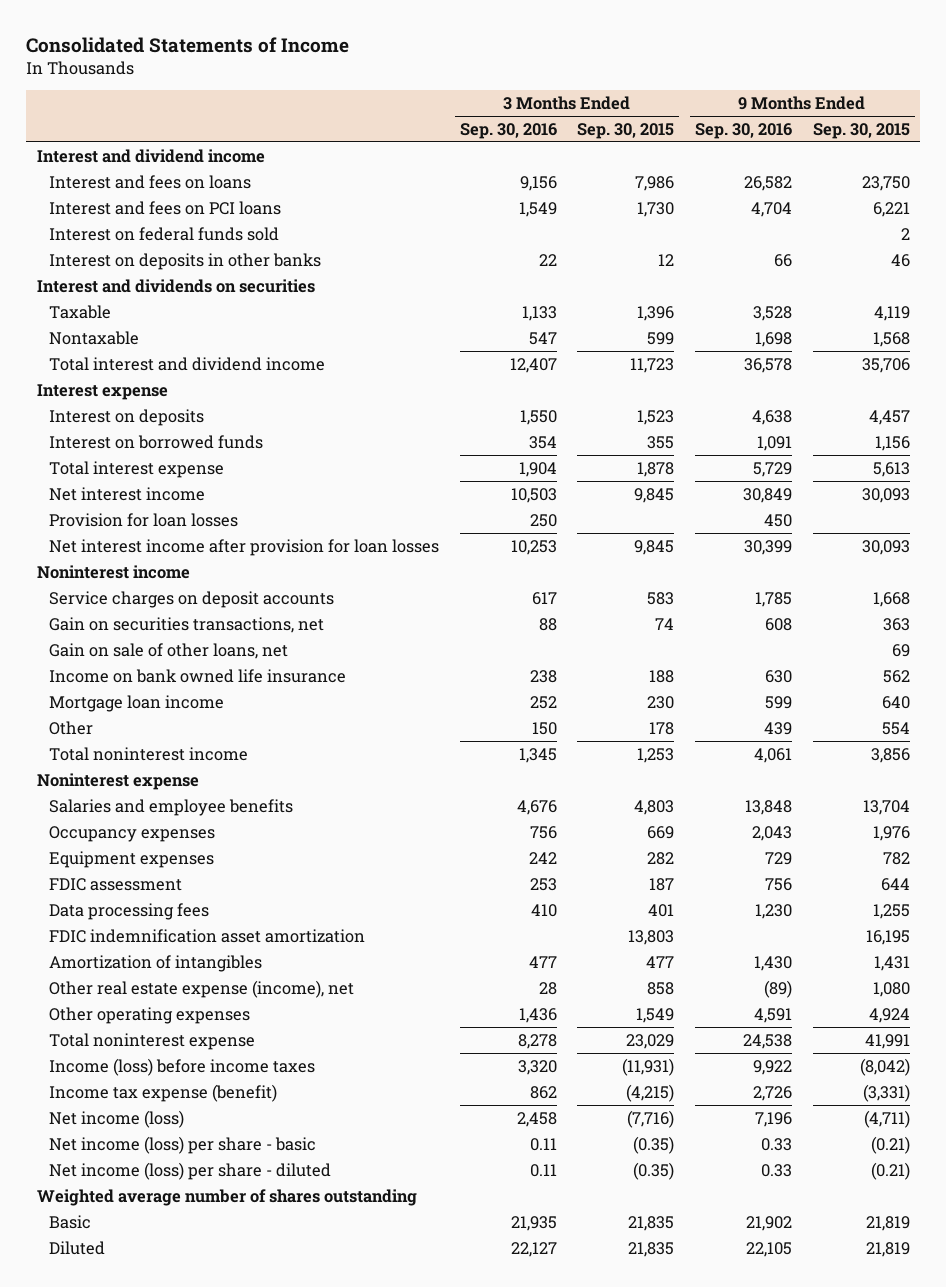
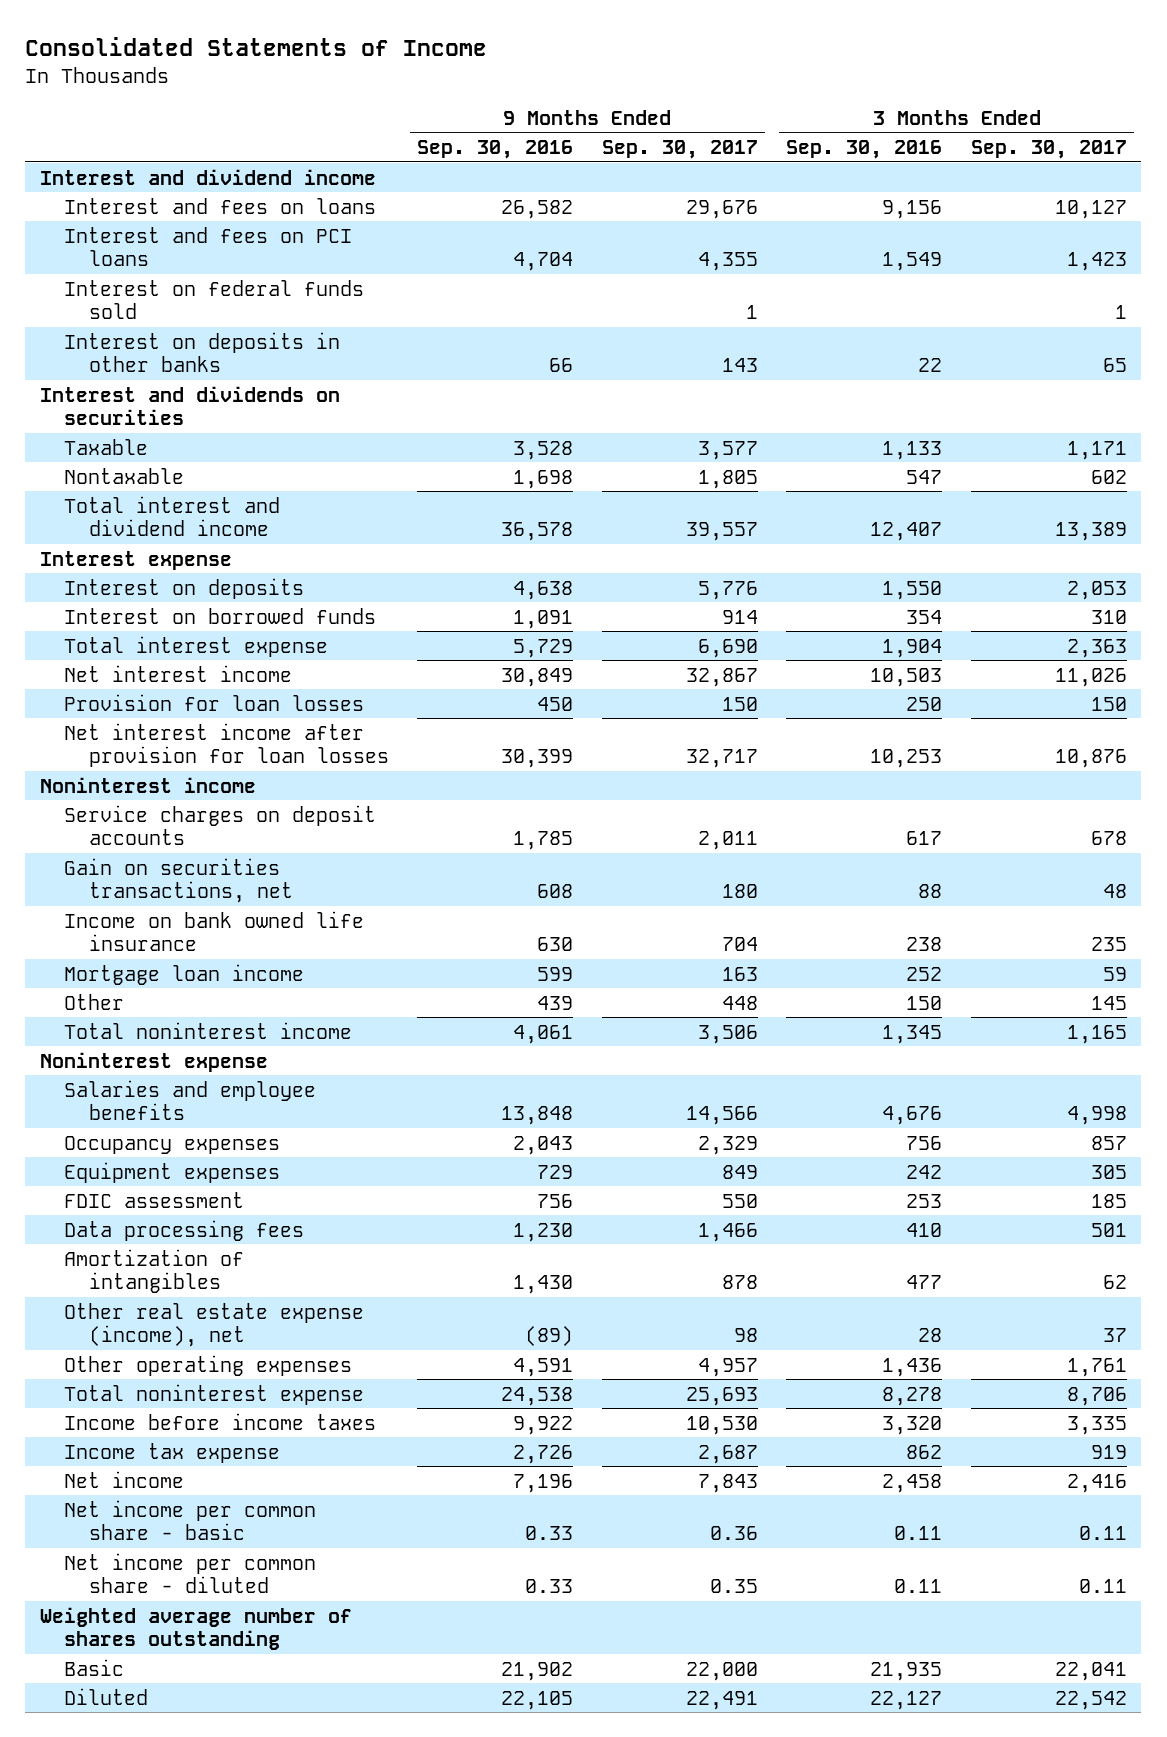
[577,122,675,139] Sep. 30, 2015 -> none
[812,122,910,139] Sep. 30, 2015 -> none
none -> [601,139,758,159] Sep. 30, 2017
none -> [971,139,1128,159] Sep. 30, 2017
[49,642,289,659] Gain on sale of other loans, net -> none
[49,928,366,943] FDIC indemnification asset amortization -> none
[49,1057,316,1076] Income (loss) before income taxes -> [64,1412,377,1430] Income before income taxes
[49,1083,278,1102] Income tax expense (benefit) -> [64,1442,281,1463] Income tax expense
[49,1109,185,1128] Net income (loss) -> [64,1470,185,1488] Net income
[49,1135,317,1154] Net income (loss) per share - basic -> [64,1499,317,1541] Net income per common share - basic
[49,1161,332,1180] Net income (loss) per share - diluted -> [64,1552,317,1594] Net income per common share - diluted

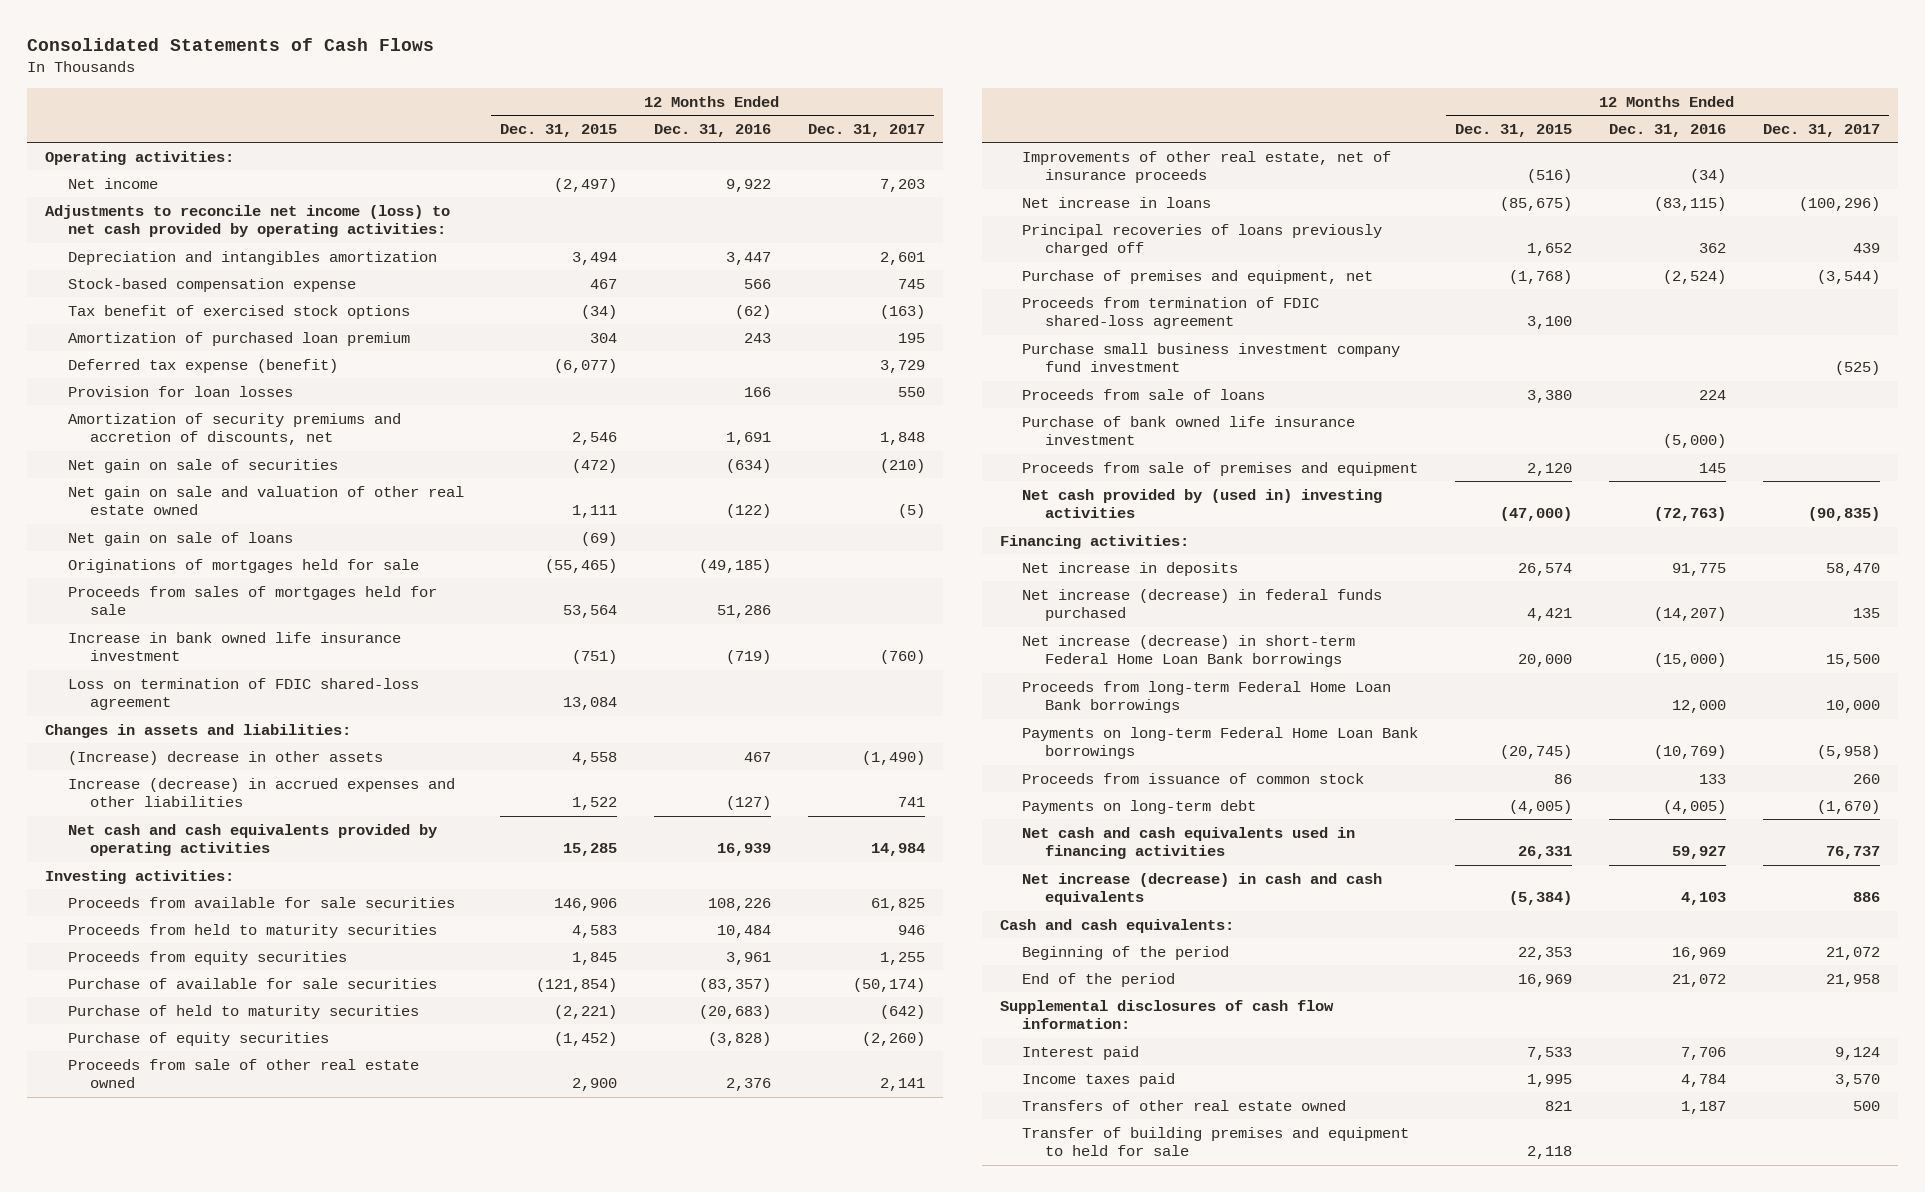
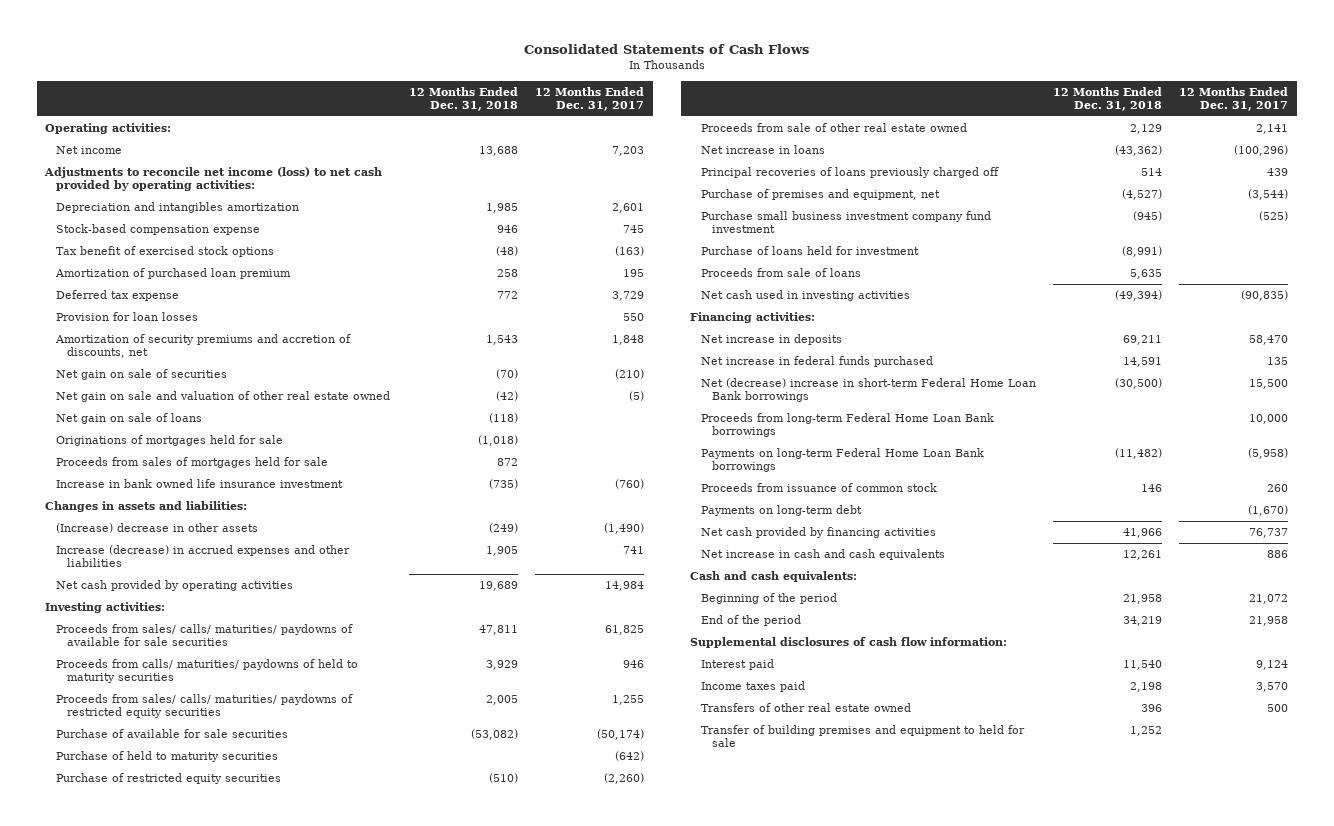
[500,123,618,137] Dec. 31, 2015 -> none
[653,123,771,137] Dec. 31, 2016 -> none
none -> [408,86,518,111] 12 Months Ended Dec. 31, 2018
[67,358,338,373] Deferred tax expense (benefit) -> [56,290,180,302] Deferred tax expense
[67,677,419,711] Loss on termination of FDIC shared-loss agreement -> none
[67,823,437,857] Net cash and cash equivalents provided by operating activities -> [56,580,294,592] Net cash provided by operating activities
[67,896,455,908] Proceeds from available for sale securities -> [56,624,354,647] Proceeds from sales/ calls/ maturities/ paydowns of available for sale securities
[67,923,437,938] Proceeds from held to maturity securities -> [56,659,359,684] Proceeds from calls/ maturities/ paydowns of held to maturity securities
[67,950,347,965] Proceeds from equity securities -> [56,694,354,719] Proceeds from sales/ calls/ maturities/ paydowns of restricted equity securities
[67,1031,329,1046] Purchase of equity securities -> [56,773,282,785] Purchase of restricted equity securities
[1022,150,1392,184] Improvements of other real estate, net of insurance proceeds -> none
[1022,296,1320,330] Proceeds from termination of FDIC shared-loss agreement -> none
none -> [700,246,919,256] Purchase of loans held for investment
[1022,415,1356,446] Purchase of bank owned life insurance investment -> none
[1022,461,1419,476] Proceeds from sale of premises and equipment -> none
[1022,488,1383,519] Net cash provided by (used in) investing activities -> [700,290,910,302] Net cash used in investing activities
[1022,588,1383,622] Net increase (decrease) in federal funds purchased -> [700,356,933,368] Net increase in federal funds purchased
[1022,634,1356,668] Net increase (decrease) in short-term Federal Home Loan Bank borrowings -> [700,378,1036,403] Net (decrease) increase in short-term Federal Home Loan Bank borrowings
[1022,826,1356,860] Net cash and cash equivalents used in financing activities -> [700,527,936,539] Net cash provided by financing activities
[1022,872,1383,906] Net increase (decrease) in cash and cash equivalents -> [700,549,945,561] Net increase in cash and cash equivalents

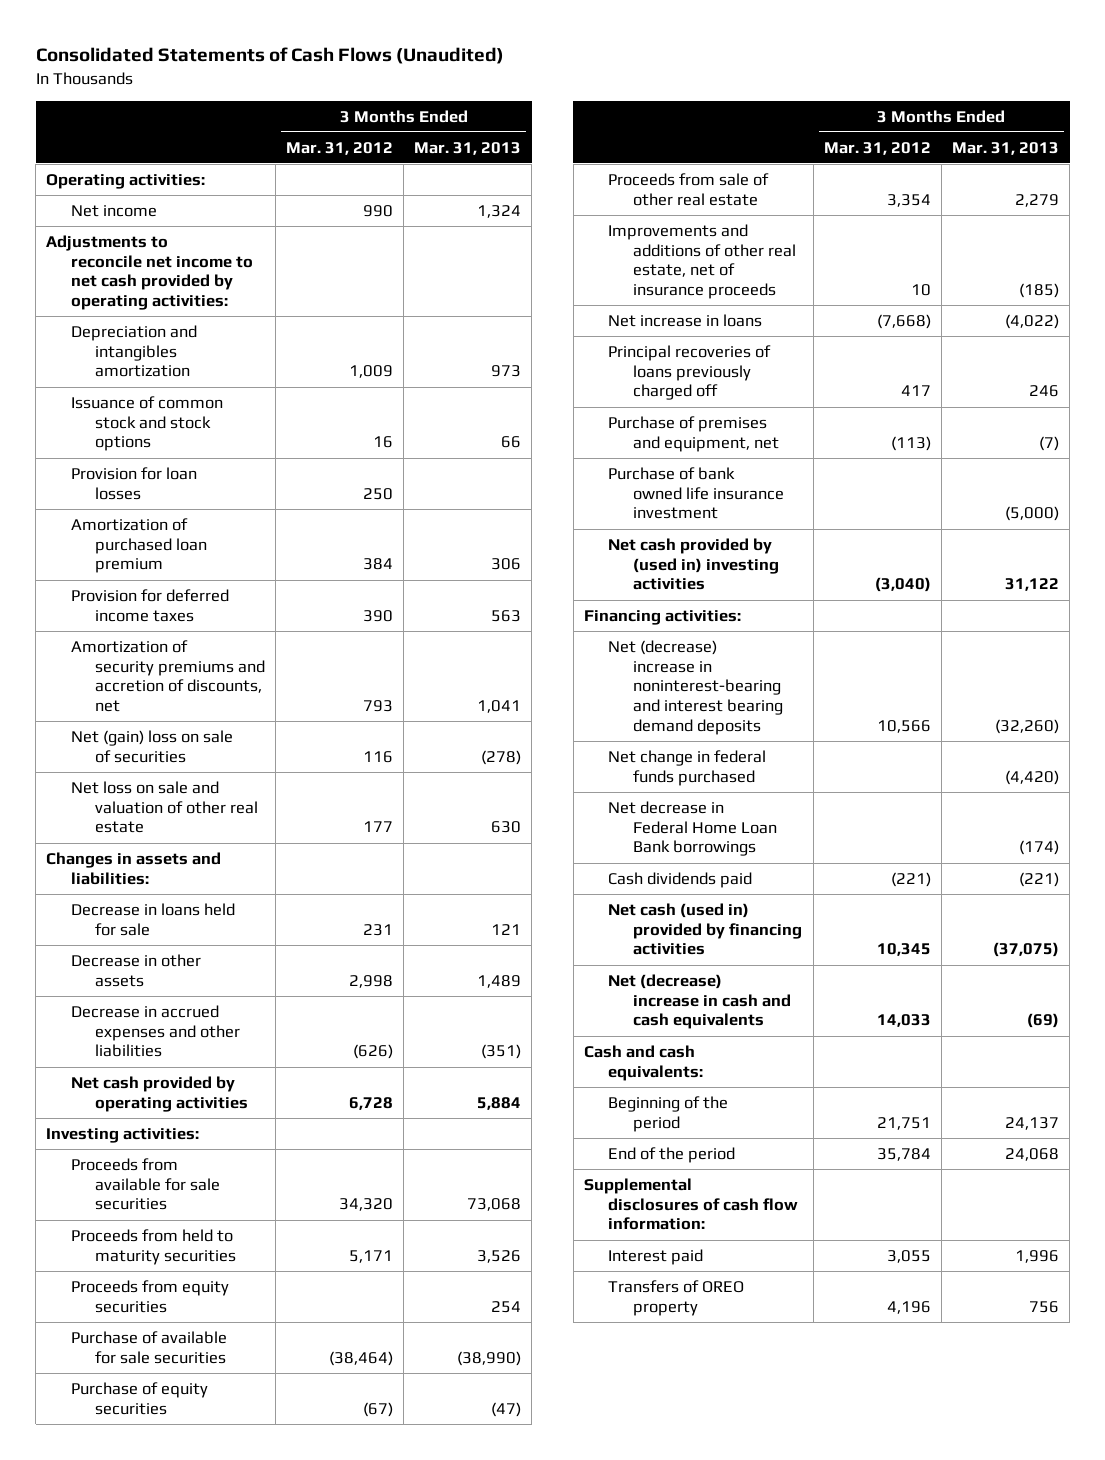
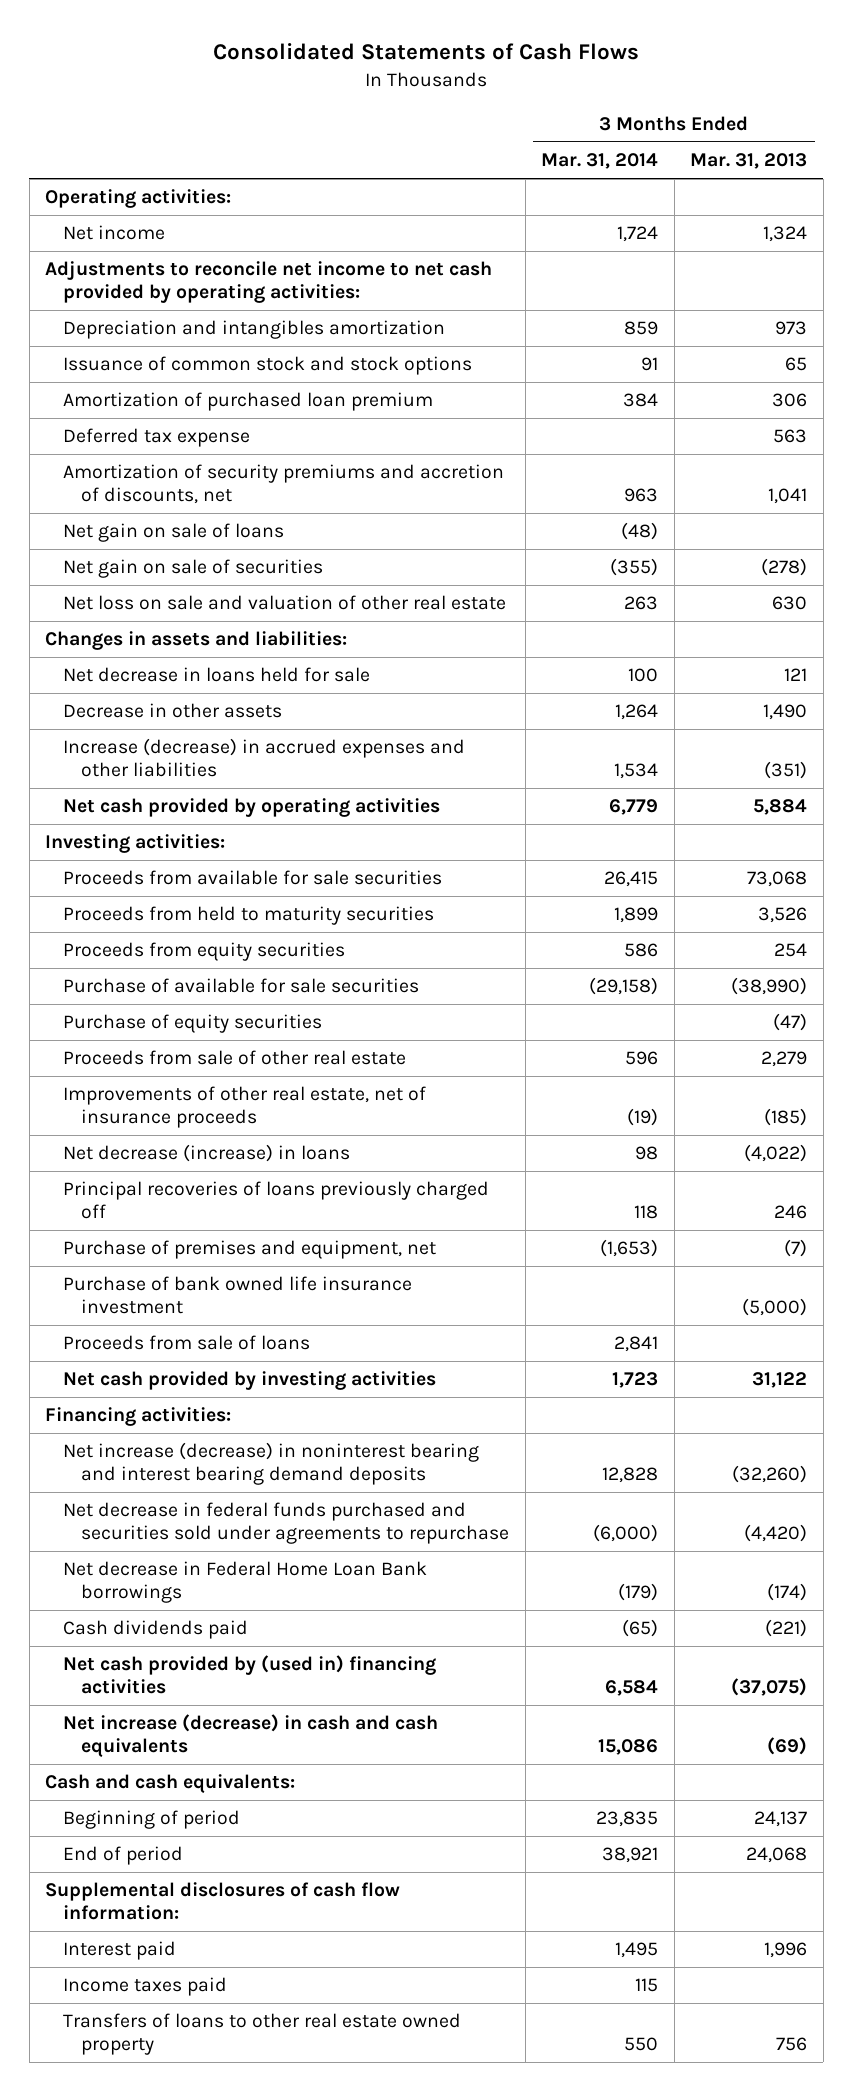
[35,47,504,65] Consolidated Statements of Cash Flows (Unaudited) -> [213,43,640,61] Consolidated Statements of Cash Flows
[286,141,394,155] Mar. 31, 2012 -> none
none -> [541,153,659,170] Mar. 31, 2014
[70,466,197,500] Provision for loan losses -> none
[501,436,522,449] 66 -> [785,357,808,372] 65
[70,588,229,622] Provision for deferred income taxes -> [63,428,251,448] Deferred tax expense
none -> [63,523,285,543] Net gain on sale of loans
[70,729,233,763] Net (gain) loss on sale of securities -> [63,559,324,579] Net gain on sale of securities
[70,902,235,936] Decrease in loans held for sale -> [63,667,371,683] Net decrease in loans held for sale
[477,974,522,988] 1,489 -> [763,704,808,721] 1,490
[70,1004,240,1058] Decrease in accrued expenses and other liabilities -> [63,738,466,778] Increase (decrease) in accrued expenses and other liabilities
[608,223,796,300] Improvements and additions of other real estate, net of insurance proceeds -> [63,1086,427,1129] Improvements of other real estate, net of insurance proceeds
[608,313,763,327] Net increase in loans -> [63,1144,351,1163] Net decrease (increase) in loans
none -> [63,1335,311,1351] Proceeds from sale of loans
[608,537,779,591] Net cash provided by (used in) investing activities -> [63,1371,437,1391] Net cash provided by investing activities
[608,639,783,735] Net (decrease) increase in noninterest-bearing and interest bearing demand deposits -> [63,1442,480,1486] Net increase (decrease) in noninterest bearing and interest bearing demand deposits
[608,749,767,786] Net change in federal funds purchased -> [63,1502,510,1545] Net decrease in federal funds purchased and securities sold under agreements to repurchase
[608,902,802,956] Net cash (used in) provided by financing activities -> [63,1655,437,1695] Net cash provided by (used in) financing activities
[608,973,791,1030] Net (decrease) increase in cash and cash equivalents -> [63,1714,439,1758] Net increase (decrease) in cash and cash equivalents
[608,1095,729,1132] Beginning of the period -> [63,1810,241,1830] Beginning of period
[608,1146,736,1163] End of the period -> [63,1846,184,1866] End of period
none -> [63,1977,228,1997] Income taxes paid
[608,1279,745,1316] Transfers of OREO property -> [63,2013,462,2056] Transfers of loans to other real estate owned property

